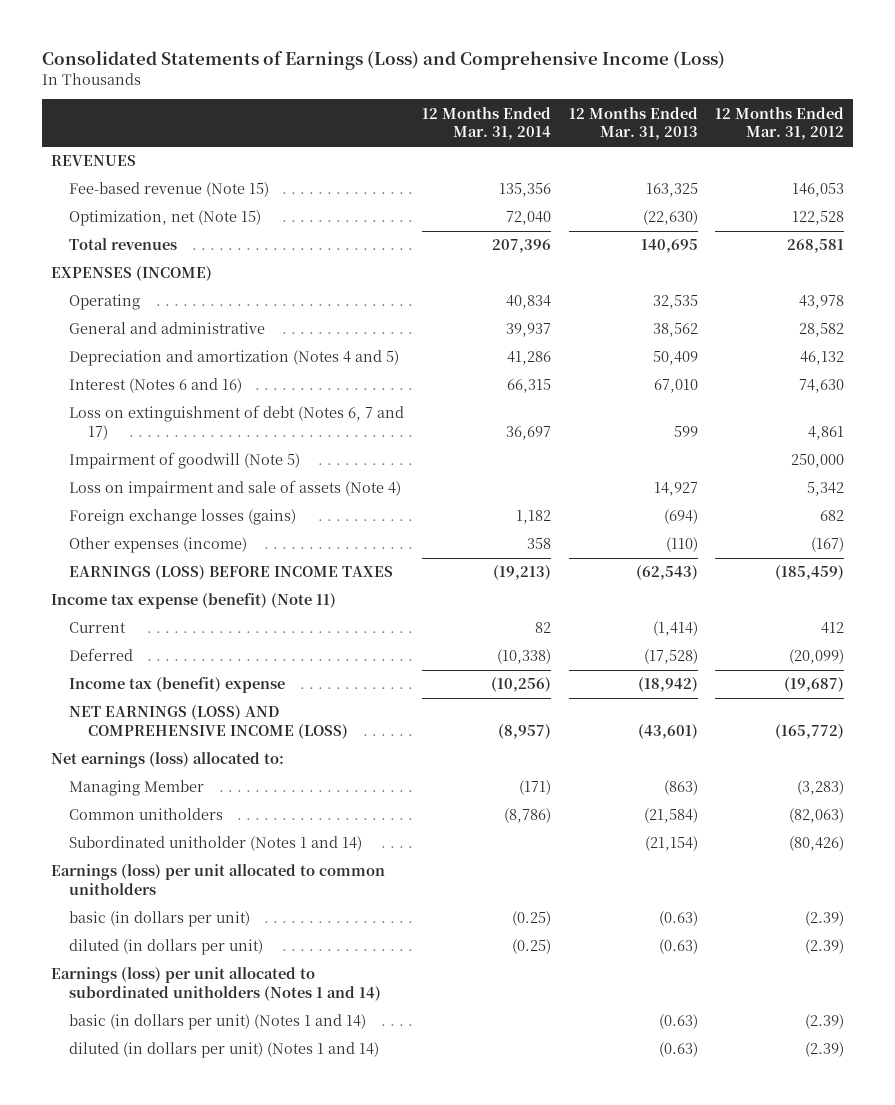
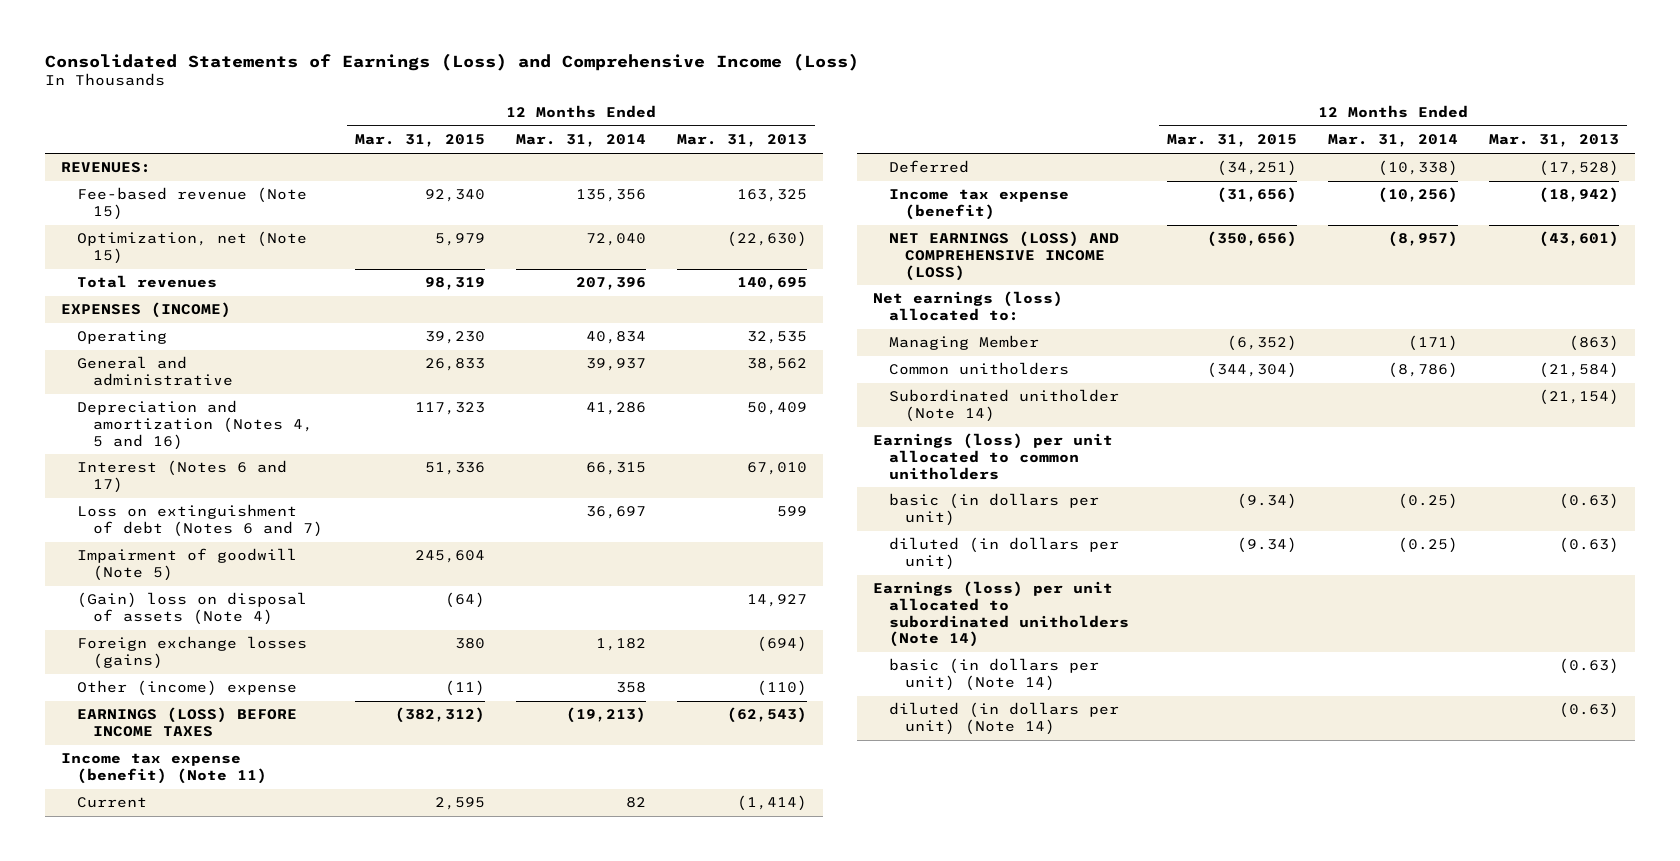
[715,106,845,141] 12 Months Ended Mar. 31, 2012 -> none
none -> [354,134,485,148] Mar. 31, 2015
[50,155,136,167] REVENUES -> [60,162,151,174] REVENUES:
[69,350,400,367] Depreciation and amortization (Notes 4 and 5) -> [77,400,314,450] Depreciation and amortization (Notes 4, 5 and 16)
[69,378,243,394] Interest (Notes 6 and 16) -> [77,460,288,494] Interest (Notes 6 and 17)
[69,405,405,441] Loss on extinguishment of debt (Notes 6, 7 and 17) -> [77,504,324,538] Loss on extinguishment of debt (Notes 6 and 7)
[69,480,402,498] Loss on impairment and sale of assets (Note 4) -> [77,592,308,626] (Gain) loss on disposal of assets (Note 4)
[69,537,248,554] Other expenses (income) -> [77,680,298,697] Other (income) expense
[69,677,286,694] Income tax (benefit) expense -> [889,189,1070,221] Income tax expense (benefit)
[69,836,363,852] Subordinated unitholder (Notes 1 and 14) -> [889,389,1120,423] Subordinated unitholder (Note 14)
[50,967,382,1002] Earnings (loss) per unit allocated to subordinated unitholders (Notes 1 and 14) -> [872,581,1130,648] Earnings (loss) per unit allocated to subordinated unitholders (Note 14)
[69,1014,367,1031] basic (in dollars per unit) (Notes 1 and 14) -> [889,658,1100,692] basic (in dollars per unit) (Note 14)
[69,1042,380,1059] diluted (in dollars per unit) (Notes 1 and 14) -> [889,702,1120,736] diluted (in dollars per unit) (Note 14)

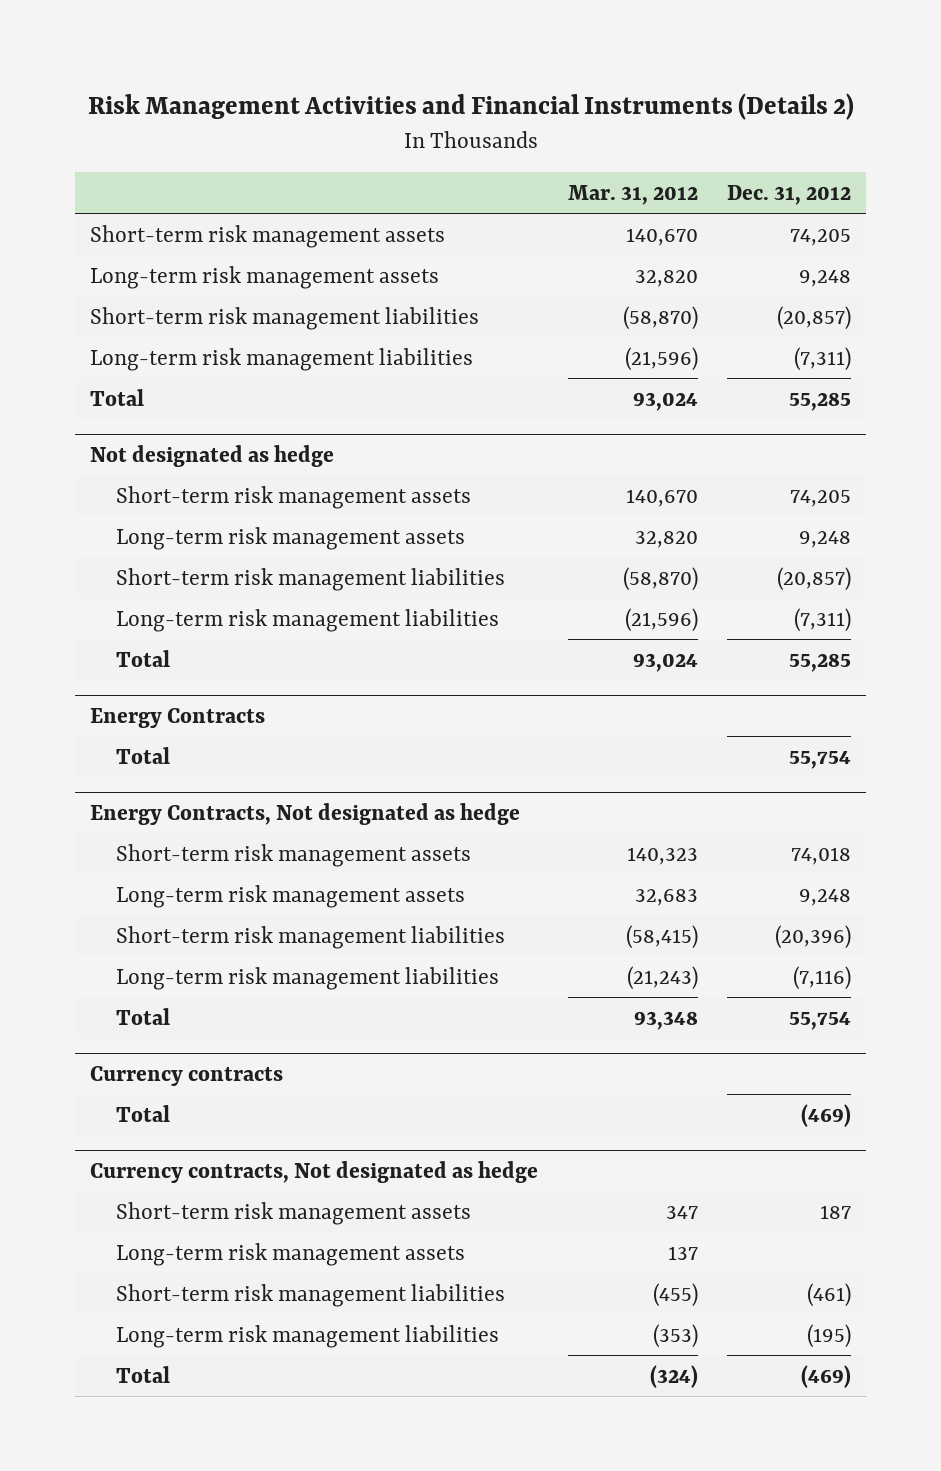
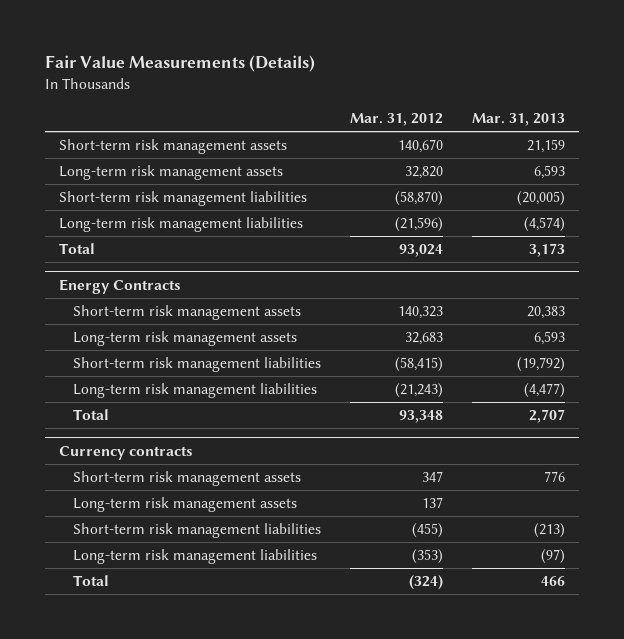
[87,92,854,120] Risk Management Activities and Financial Instruments (Details 2) -> [44,55,315,73] Fair Value Measurements (Details)
[727,184,852,205] Dec. 31, 2012 -> none
none -> [471,113,565,127] Mar. 31, 2013
[90,444,335,467] Not designated as hedge -> none
[115,485,471,509] Short-term risk management assets -> none
[115,526,465,550] Long-term risk management assets -> none
[115,567,505,591] Short-term risk management liabilities -> none
[115,608,499,632] Long-term risk management liabilities -> none
[115,649,170,667] Total -> none
[115,746,170,764] Total -> none
[90,802,521,825] Energy Contracts, Not designated as hedge -> none
[115,1104,170,1122] Total -> none
[90,1160,539,1183] Currency contracts, Not designated as hedge -> none

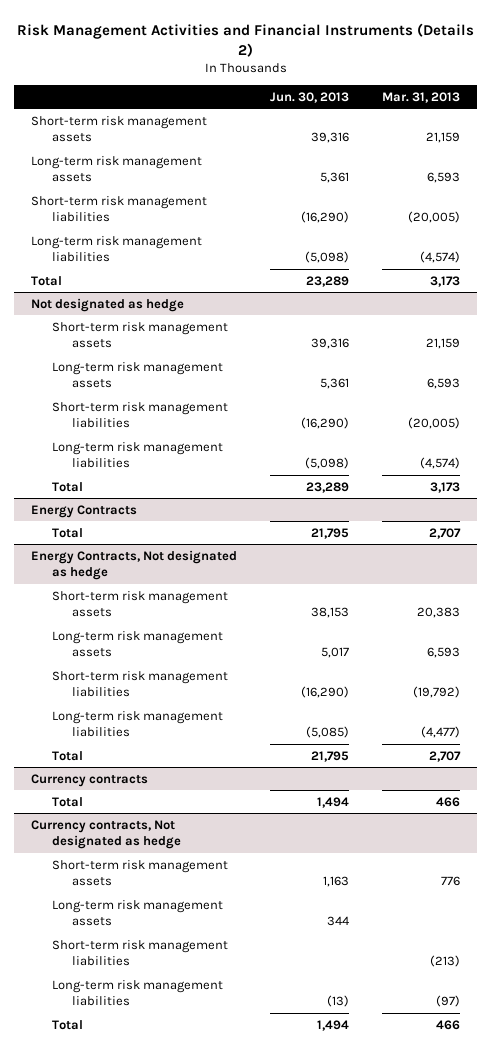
[44,55,315,73] Fair Value Measurements (Details) -> [16,22,474,57] Risk Management Activities and Financial Instruments (Details 2)
[349,113,443,127] Mar. 31, 2012 -> none
none -> [270,91,350,103] Jun. 30, 2013
none -> [30,297,184,312] Not designated as hedge
none -> [51,321,228,349] Short-term risk management assets
none -> [51,361,223,389] Long-term risk management assets
none -> [51,401,228,429] Short-term risk management liabilities
none -> [51,441,223,469] Long-term risk management liabilities
none -> [51,481,83,492] Total
none -> [51,527,83,538] Total
none -> [30,549,237,581] Energy Contracts, Not designated as hedge
none -> [51,796,83,807] Total
none -> [30,819,181,850] Currency contracts, Not designated as hedge

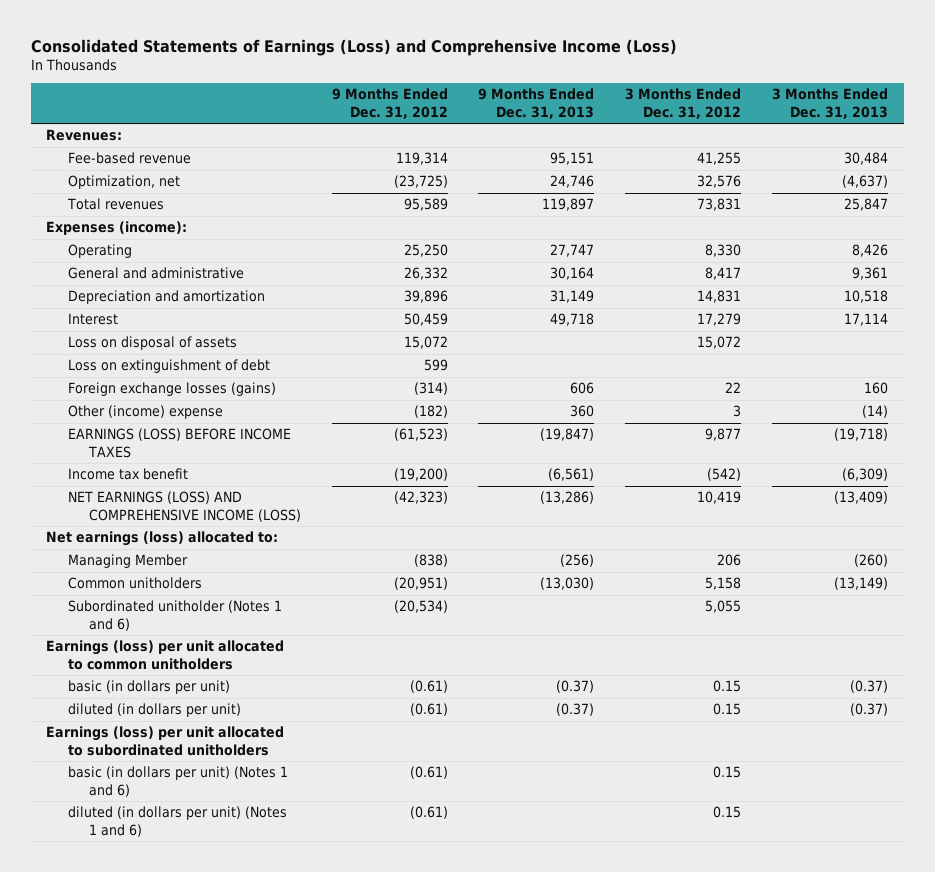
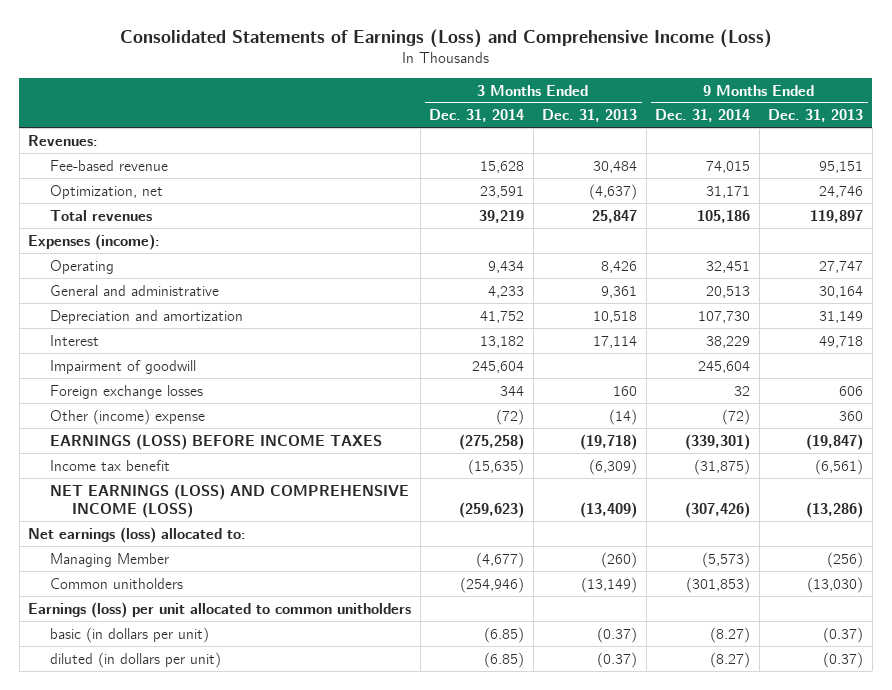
[331,88,448,119] 9 Months Ended Dec. 31, 2012 -> none
[625,88,742,119] 3 Months Ended Dec. 31, 2012 -> none
none -> [429,109,525,123] Dec. 31, 2014
none -> [655,109,751,123] Dec. 31, 2014
[67,336,237,351] Loss on disposal of assets -> none
[67,359,270,374] Loss on extinguishment of debt -> none
none -> [50,359,197,374] Impairment of goodwill
[67,382,276,397] Foreign exchange losses (gains) -> [50,384,204,399] Foreign exchange losses
[67,600,282,631] Subordinated unitholder (Notes 1 and 6) -> none
[46,726,285,756] Earnings (loss) per unit allocated to subordinated unitholders -> none
[67,766,288,797] basic (in dollars per unit) (Notes 1 and 6) -> none
[67,806,287,837] diluted (in dollars per unit) (Notes 1 and 6) -> none

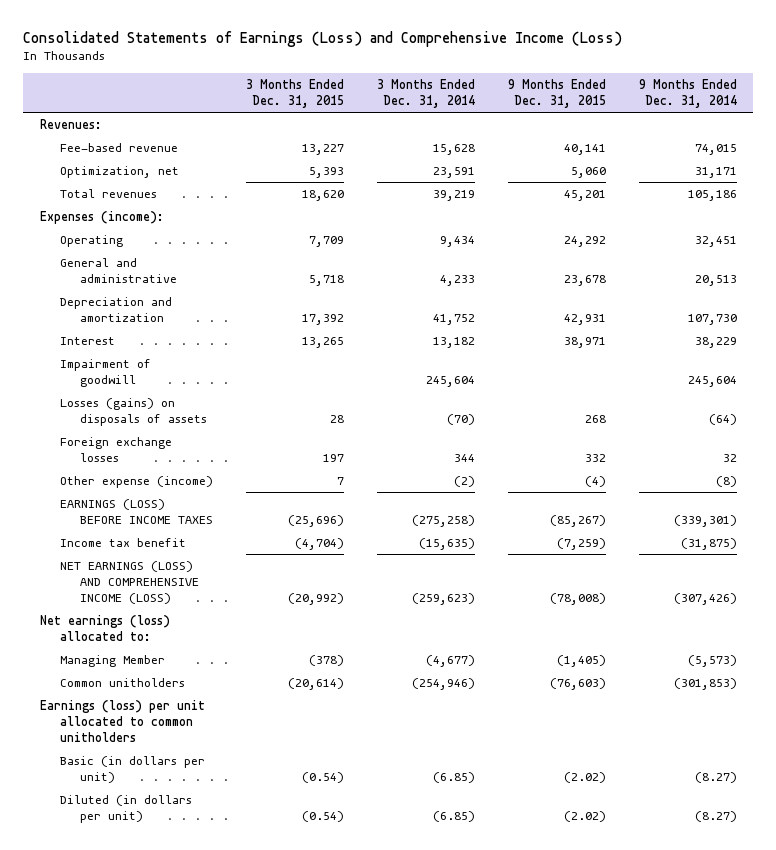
[542,109,638,123] Dec. 31, 2013 -> none
[768,109,864,123] Dec. 31, 2013 -> none
none -> [245,78,344,108] 3 Months Ended Dec. 31, 2015
none -> [507,78,606,108] 9 Months Ended Dec. 31, 2015
none -> [59,398,207,426] Losses (gains) on disposals of assets
[50,408,206,425] Other (income) expense -> [59,476,213,489] Other expense (income)
[496,408,525,425] (72) -> [453,476,475,488] (2)
[722,408,751,425] (72) -> [715,476,737,488] (8)
[50,626,210,643] basic (in dollars per unit) -> [59,756,205,783] Basic (in dollars per unit)
[50,651,222,668] diluted (in dollars per unit) -> [59,795,192,823] Diluted (in dollars per unit)

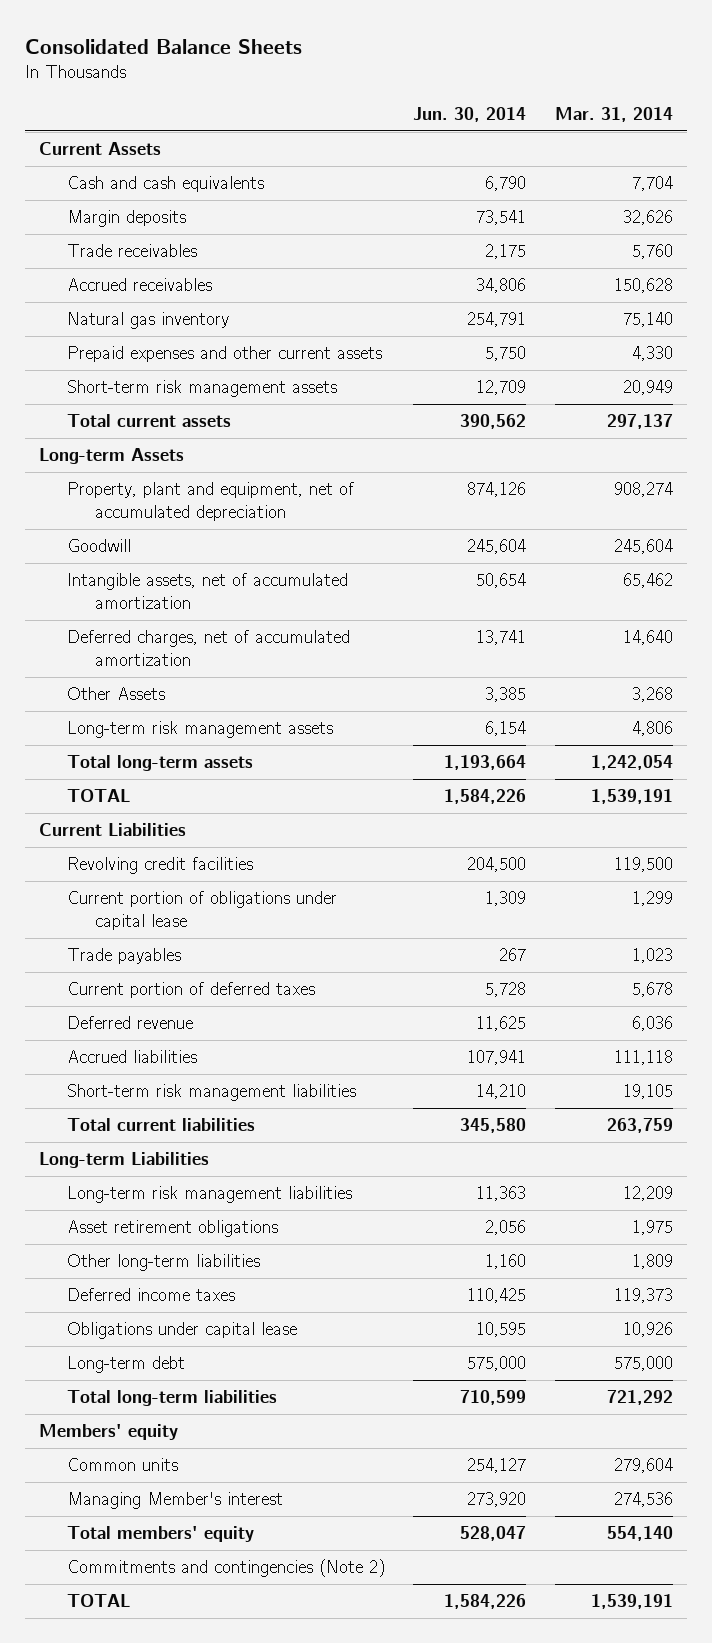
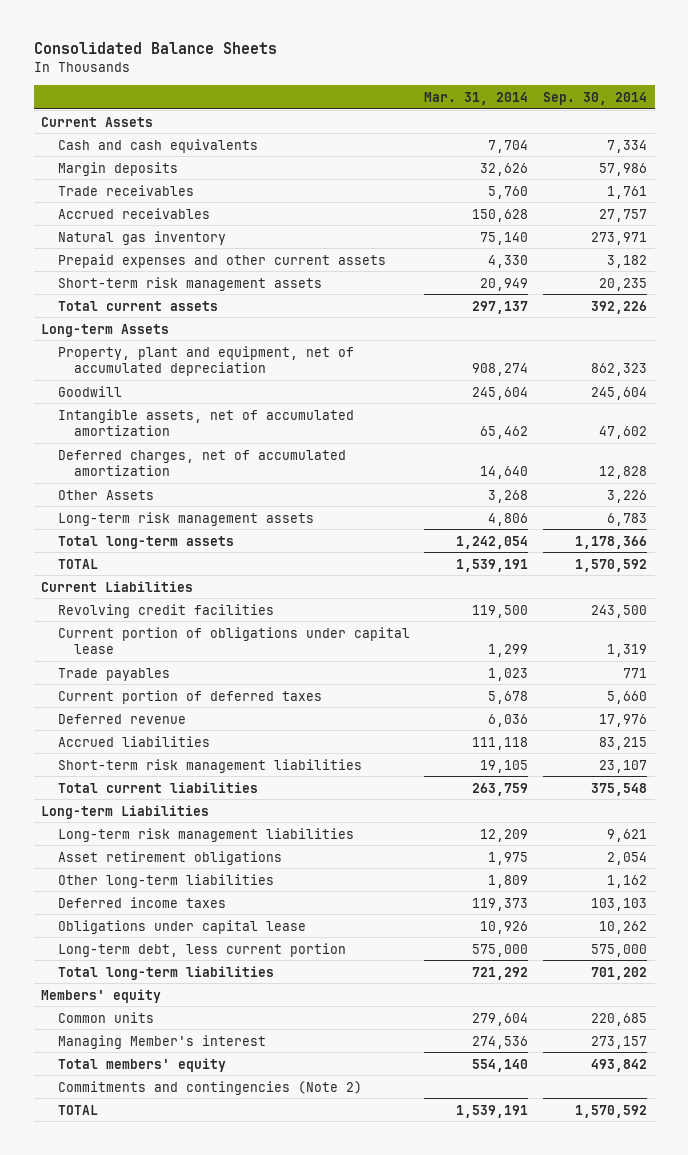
[413,106,527,122] Jun. 30, 2014 -> none
none -> [543,91,648,105] Sep. 30, 2014
[67,1356,186,1374] Long-term debt -> [57,942,346,957] Long-term debt, less current portion

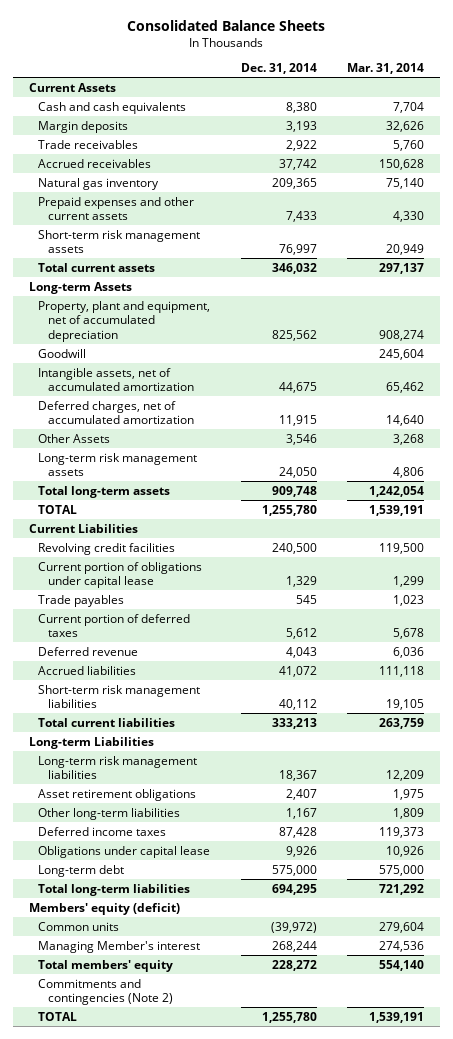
[543,91,648,105] Sep. 30, 2014 -> none
none -> [240,63,317,75] Dec. 31, 2014
[57,942,346,957] Long-term debt, less current portion -> [38,864,125,877] Long-term debt
[40,988,161,1003] Members' equity -> [28,902,180,915] Members' equity (deficit)

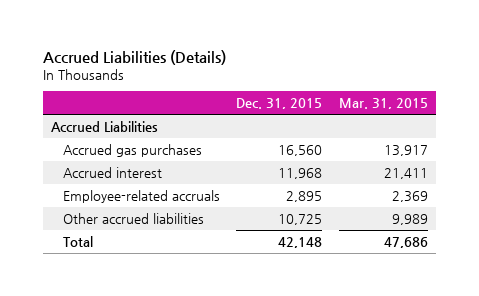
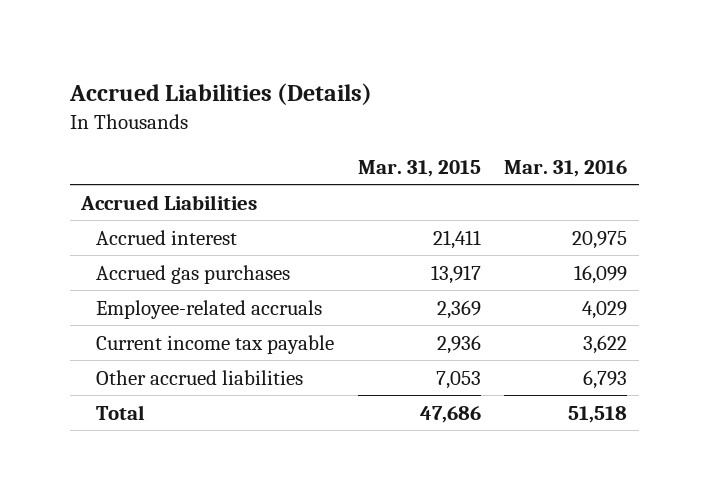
[236,98,323,110] Dec. 31, 2015 -> none
none -> [503,159,627,177] Mar. 31, 2016
[63,143,203,157] Accrued gas purchases -> [96,264,291,284] Accrued gas purchases
none -> [96,334,335,354] Current income tax payable
[391,213,428,225] 9,989 -> [435,370,481,389] 7,053

